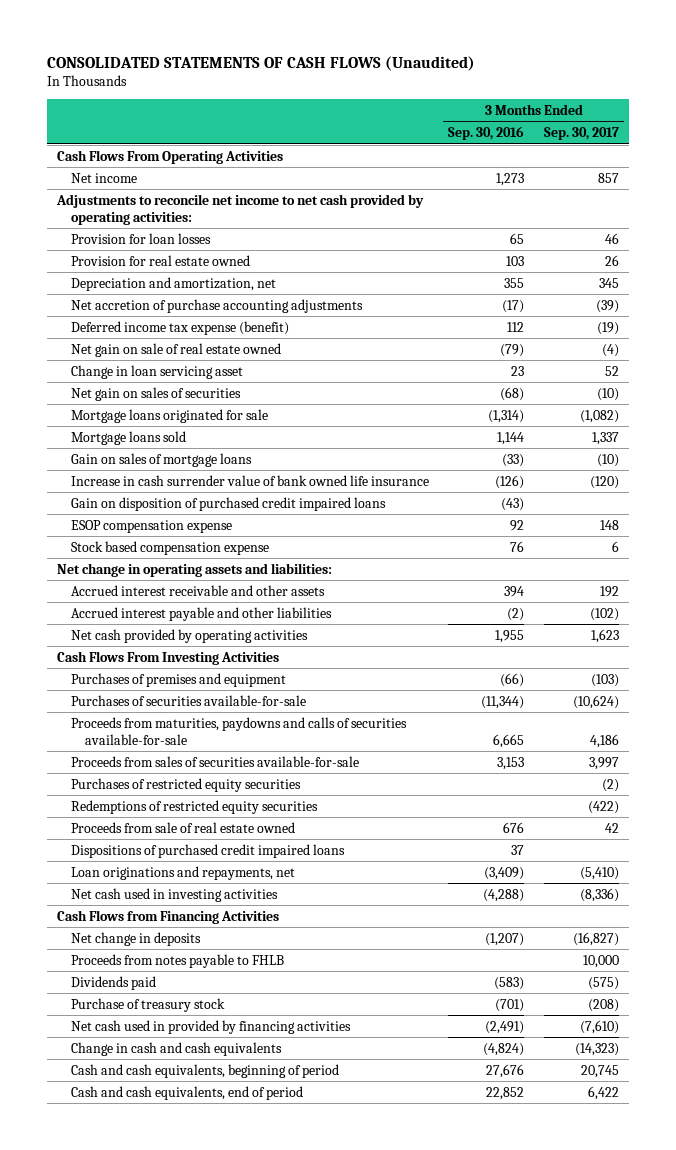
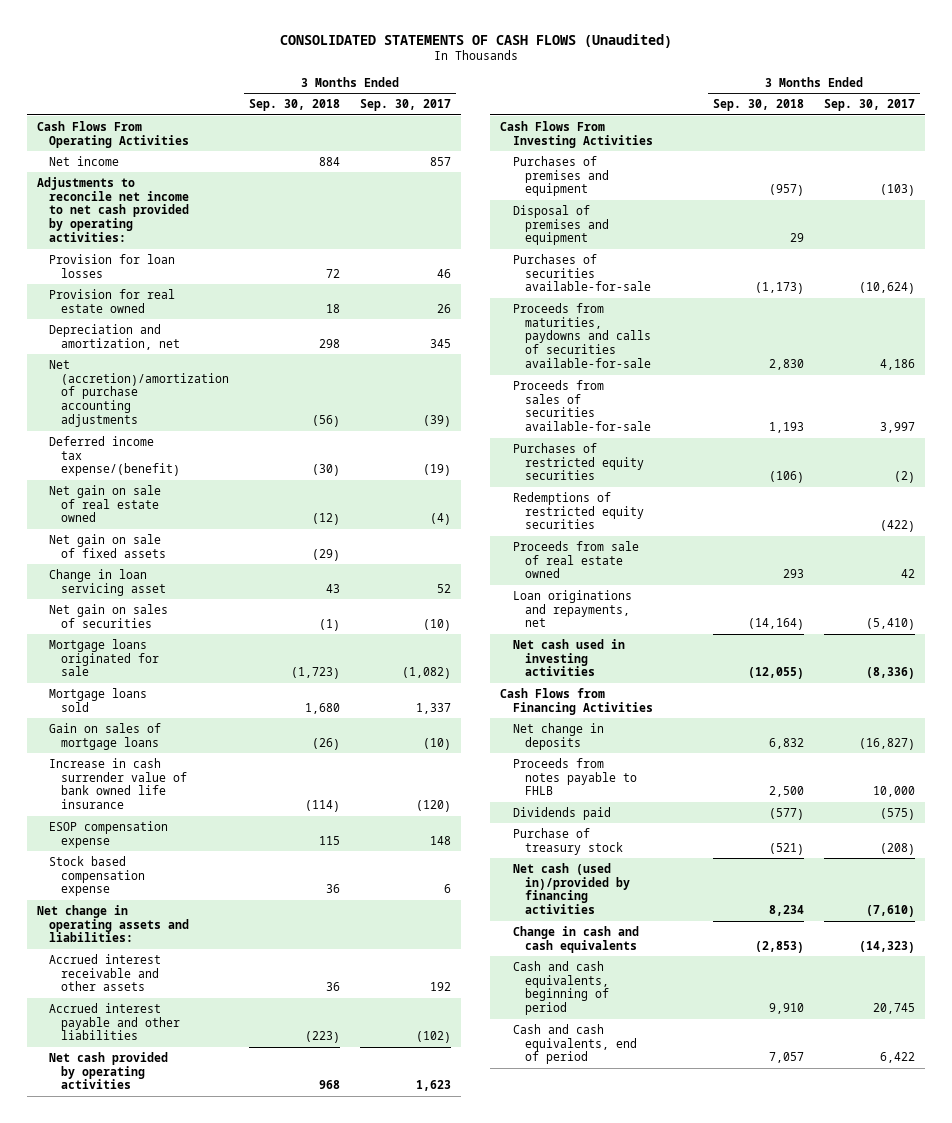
[448,126,525,141] Sep. 30, 2016 -> none
none -> [249,99,341,112] Sep. 30, 2018
[70,298,363,313] Net accretion of purchase accounting adjustments -> [49,359,230,428] Net (accretion)/amortization of purchase accounting adjustments
[70,320,289,335] Deferred income tax expense (benefit) -> [49,435,181,477] Deferred income tax expense/(benefit)
none -> [49,533,167,558] Net gain on sale of fixed assets
[70,496,386,511] Gain on disposition of purchased credit impaired loans -> none
none -> [512,204,610,246] Disposal of premises and equipment
[70,843,345,858] Dispositions of purchased credit impaired loans -> none
[70,1019,351,1034] Net cash used in provided by financing activities -> [512,862,631,915] Net cash (used in)/provided by financing activities

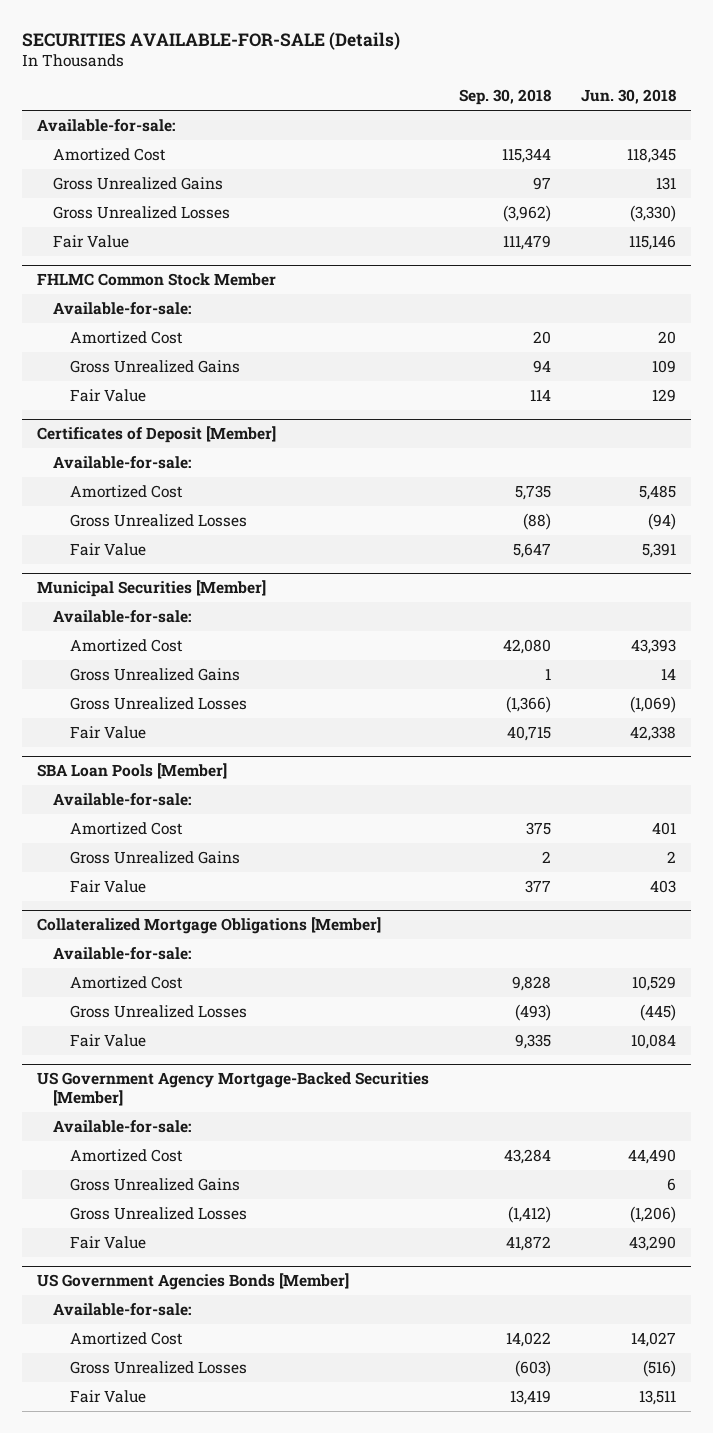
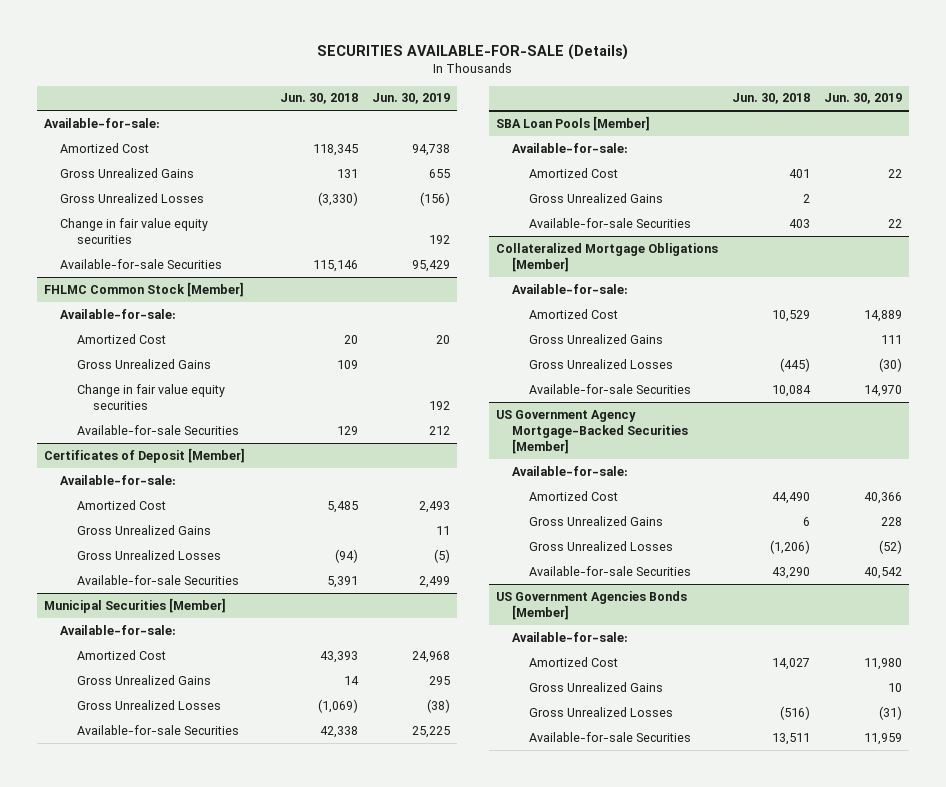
[458,89,551,106] Sep. 30, 2018 -> none
none -> [372,93,451,105] Jun. 30, 2019
none -> [60,217,209,244] Change in fair value equity securities
[53,234,130,248] Fair Value -> [60,258,223,269] Available-for-sale Securities
[36,273,276,287] FHLMC Common Stock Member -> [43,281,244,297] FHLMC Common Stock [Member]
none -> [76,383,225,410] Change in fair value equity securities
[69,388,146,402] Fair Value -> [76,424,239,435] Available-for-sale Securities
none -> [76,524,211,535] Gross Unrealized Gains
[69,542,146,556] Fair Value -> [76,574,239,585] Available-for-sale Securities
[69,725,146,739] Fair Value -> [76,724,239,735] Available-for-sale Securities
[69,879,146,893] Fair Value -> [528,217,691,228] Available-for-sale Securities
none -> [528,333,663,344] Gross Unrealized Gains
[69,1033,146,1047] Fair Value -> [528,383,691,394] Available-for-sale Securities
[69,1235,146,1249] Fair Value -> [528,565,691,576] Available-for-sale Securities
none -> [528,681,663,692] Gross Unrealized Gains
[69,1389,146,1403] Fair Value -> [528,731,691,742] Available-for-sale Securities

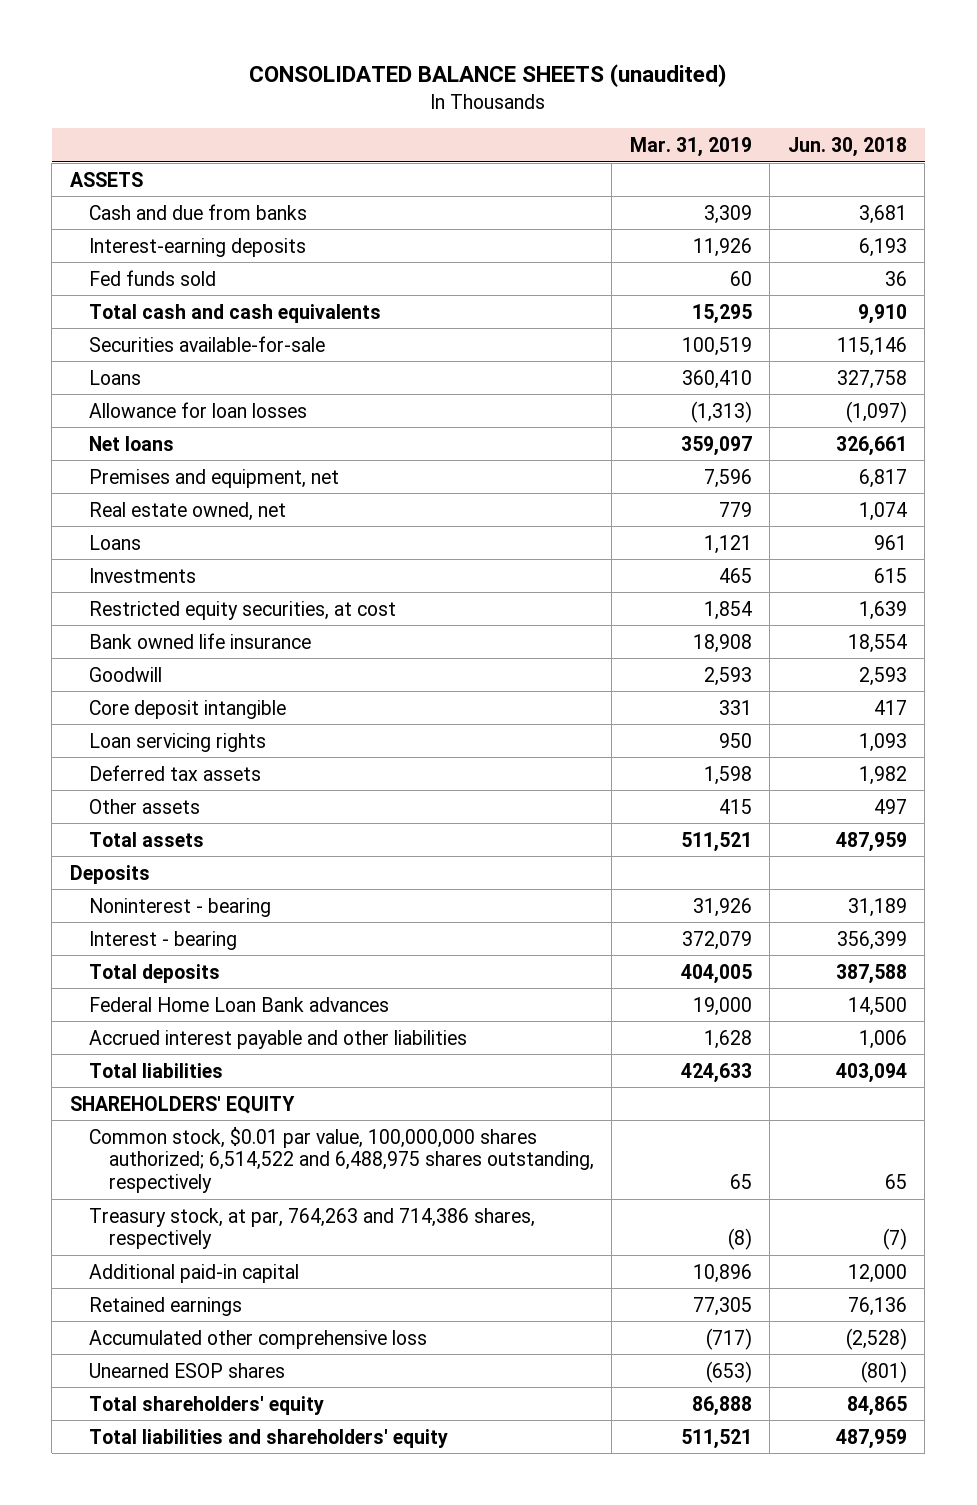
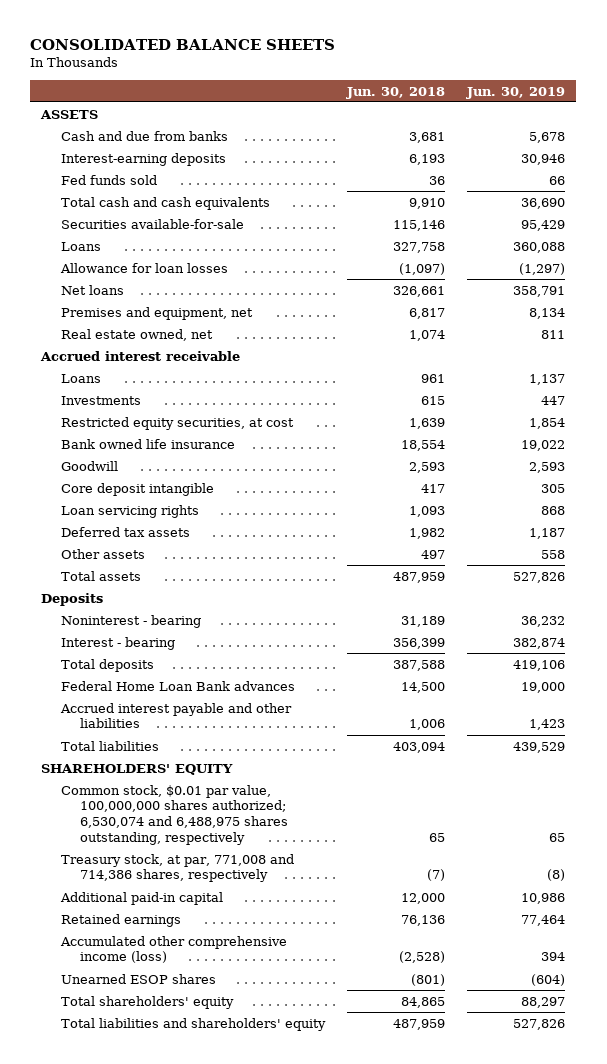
[249,64,727,88] CONSOLIDATED BALANCE SHEETS (unaudited) -> [30,38,336,50] CONSOLIDATED BALANCE SHEETS
[629,136,752,157] Mar. 31, 2019 -> none
none -> [466,86,566,99] Jun. 30, 2019
none -> [40,350,241,361] Accrued interest receivable
[89,1126,594,1193] Common stock, $0.01 par value, 100,000,000 shares authorized; 6,514,522 and 6,488,975 shares outstanding, respectively -> [60,784,288,845] Common stock, $0.01 par value, 100,000,000 shares authorized; 6,530,074 and 6,488,975 shares outstanding, respectively
[89,1207,536,1250] Treasury stock, at par, 764,263 and 714,386 shares, respectively -> [60,853,294,883] Treasury stock, at par, 771,008 and 714,386 shares, respectively
[89,1329,428,1349] Accumulated other comprehensive loss -> [59,935,287,964] Accumulated other comprehensive income (loss)

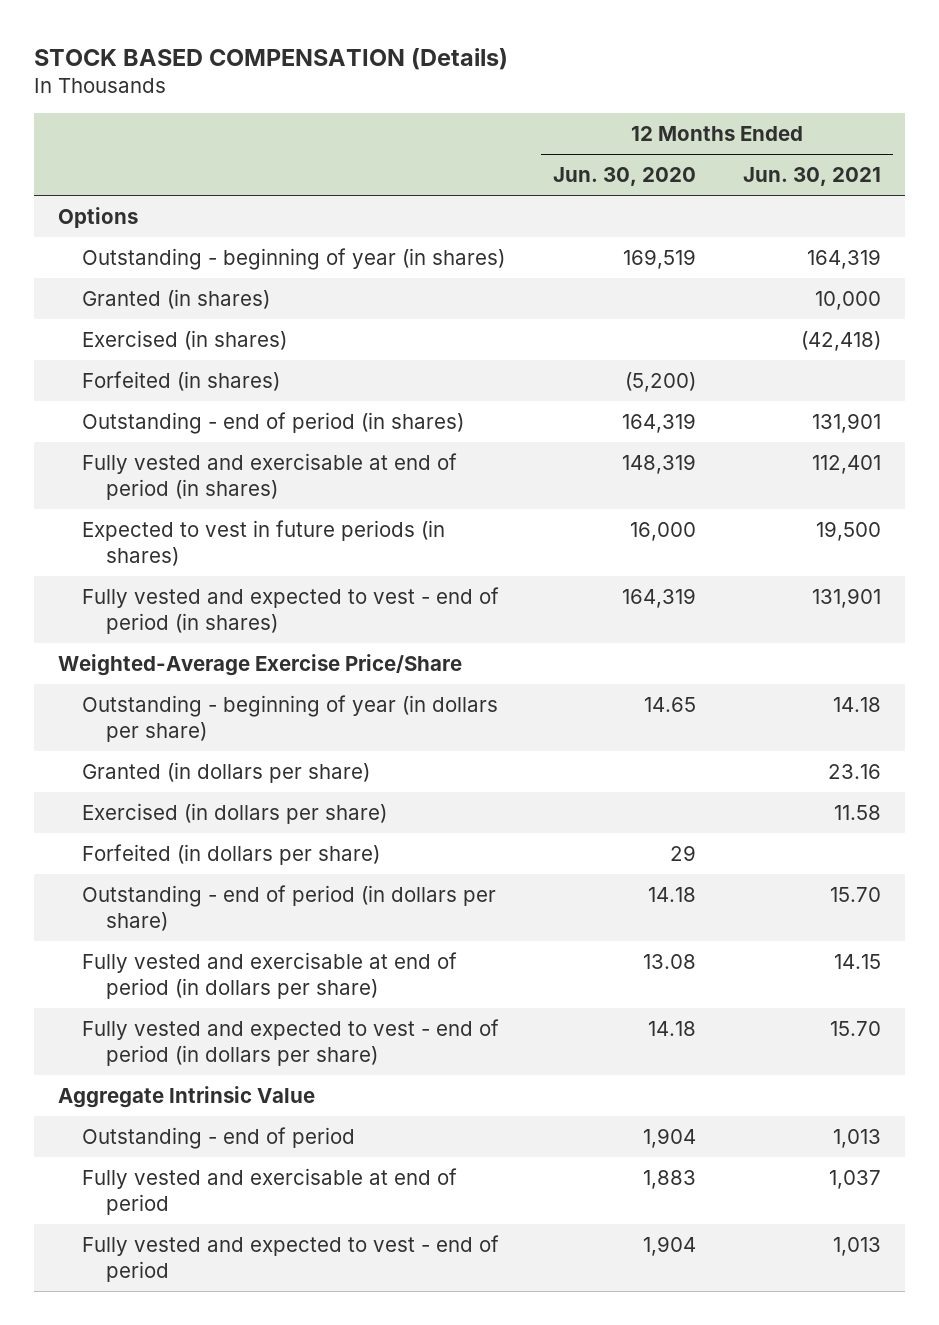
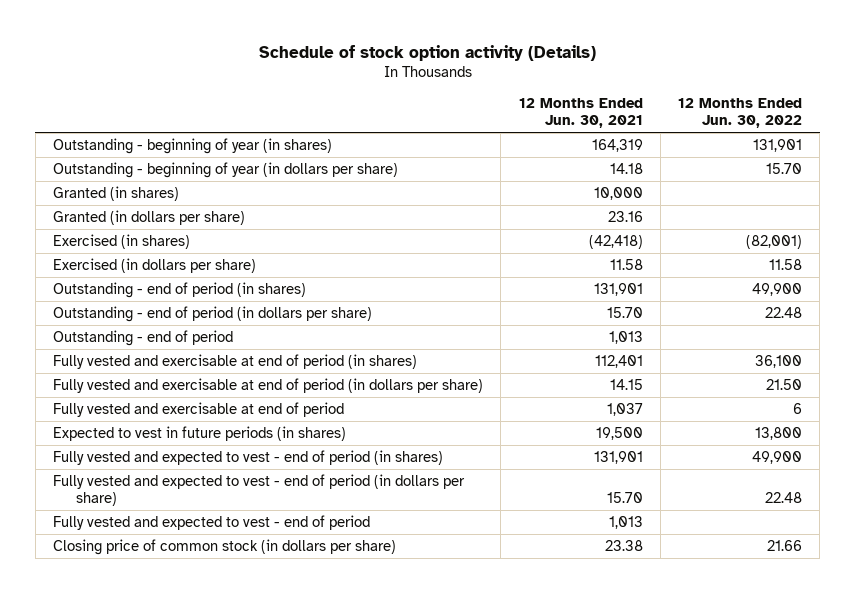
[34,47,509,70] STOCK BASED COMPENSATION (Details) -> [258,44,596,61] Schedule of stock option activity (Details)
[552,167,696,187] Jun. 30, 2020 -> none
none -> [678,98,803,129] 12 Months Ended Jun. 30, 2022
[57,206,138,228] Options -> none
[81,694,498,742] Outstanding - beginning of year (in dollars per share) -> [53,162,399,179] Outstanding - beginning of year (in dollars per share)
[81,761,370,783] Granted (in dollars per share) -> [53,210,246,226] Granted (in dollars per share)
[81,370,280,391] Forfeited (in shares) -> none
[81,802,387,824] Exercised (in dollars per share) -> [53,258,257,274] Exercised (in dollars per share)
[81,884,496,931] Outstanding - end of period (in dollars per share) -> [53,306,373,323] Outstanding - end of period (in dollars per share)
[81,1126,355,1149] Outstanding - end of period -> [53,330,234,347] Outstanding - end of period
[81,951,457,999] Fully vested and exercisable at end of period (in dollars per share) -> [53,378,484,394] Fully vested and exercisable at end of period (in dollars per share)
[81,1167,457,1215] Fully vested and exercisable at end of period -> [53,402,345,418] Fully vested and exercisable at end of period
[57,653,462,676] Weighted-Average Exercise Price/Share -> none
[81,843,380,865] Forfeited (in dollars per share) -> none
[57,1085,315,1108] Aggregate Intrinsic Value -> none
none -> [53,539,397,556] Closing price of common stock (in dollars per share)

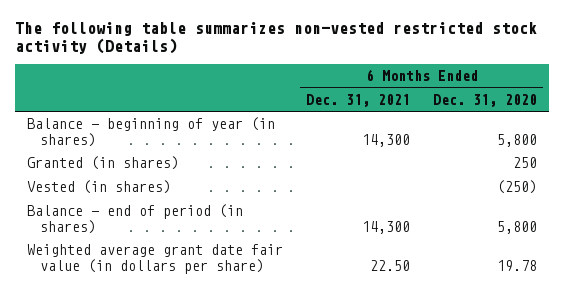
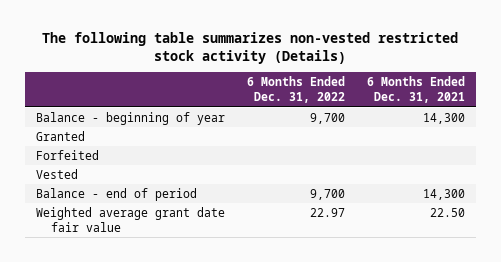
[433,94,538,108] Dec. 31, 2020 -> none
none -> [246,76,345,104] 6 Months Ended Dec. 31, 2022
[26,117,275,147] Balance - beginning of year (in shares) -> [35,111,225,125] Balance - beginning of year
[26,156,179,171] Granted (in shares) -> [35,130,85,141] Granted
none -> [35,149,99,160] Forfeited
[26,180,171,195] Vested (in shares) -> [35,168,78,179] Vested
[26,204,243,234] Balance - end of period (in shares) -> [35,187,197,201] Balance - end of period
[26,244,283,274] Weighted average grant date fair value (in dollars per share) -> [35,206,225,232] Weighted average grant date fair value

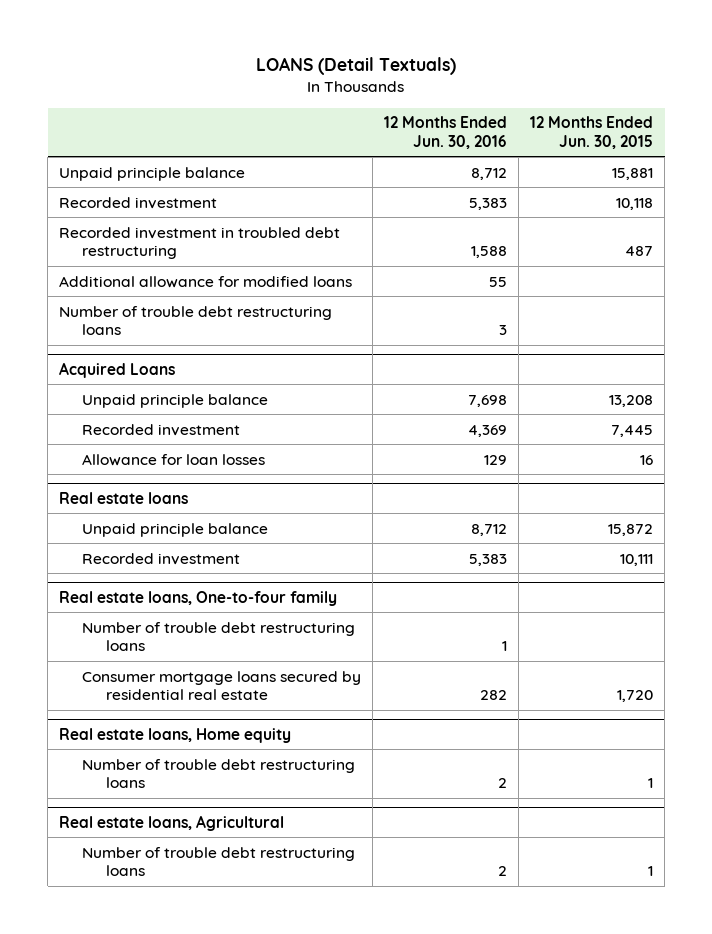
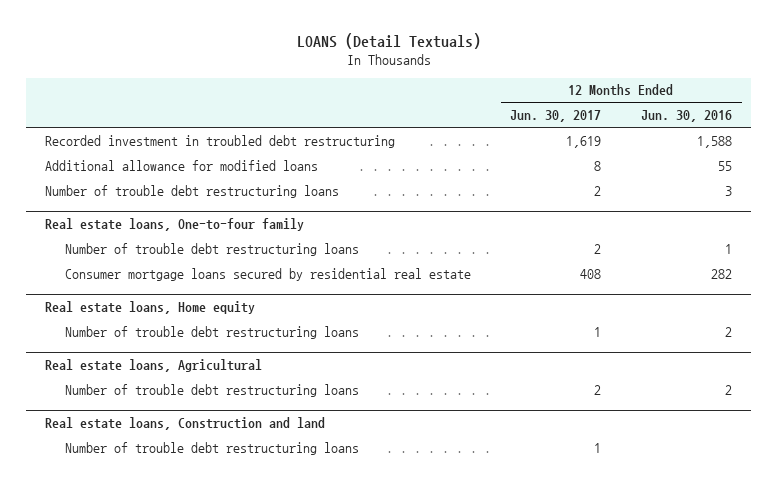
[530,116,654,149] 12 Months Ended Jun. 30, 2015 -> none
none -> [510,110,602,123] Jun. 30, 2017
[59,166,246,181] Unpaid principle balance -> none
[59,196,218,209] Recorded investment -> none
[59,361,176,378] Acquired Loans -> none
[82,393,269,408] Unpaid principle balance -> none
[82,423,241,436] Recorded investment -> none
[82,453,266,466] Allowance for loan losses -> none
[59,491,189,504] Real estate loans -> none
[82,522,269,537] Unpaid principle balance -> none
[82,552,241,565] Recorded investment -> none
none -> [45,416,326,430] Real estate loans, Construction and land
none -> [65,441,360,455] Number of trouble debt restructuring loans

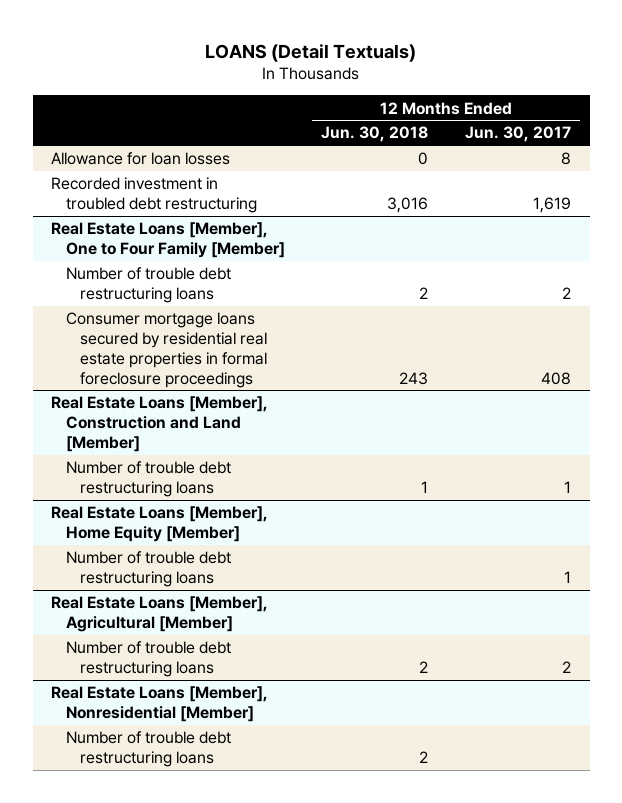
[640,110,732,123] Jun. 30, 2016 -> none
none -> [321,126,429,143] Jun. 30, 2018
none -> [51,152,231,166] Allowance for loan losses
[45,159,319,171] Additional allowance for modified loans -> none
[45,184,340,198] Number of trouble debt restructuring loans -> none
[45,217,305,231] Real estate loans, One-to-four family -> [51,222,285,258] Real Estate Loans [Member], One to Four Family [Member]
[45,300,256,314] Real estate loans, Home equity -> none
[65,267,472,281] Consumer mortgage loans secured by residential real estate -> [65,312,268,388] Consumer mortgage loans secured by residential real estate properties in formal foreclosure proceedings
none -> [51,396,269,452] Real Estate Loans [Member], Construction and Land [Member]
[45,358,263,372] Real estate loans, Agricultural -> none
[65,383,360,397] Number of trouble debt restructuring loans -> none
[45,416,326,430] Real estate loans, Construction and land -> none
none -> [51,506,269,542] Real Estate Loans [Member], Home Equity [Member]
none -> [51,596,269,632] Real Estate Loans [Member], Agricultural [Member]
none -> [65,641,231,677] Number of trouble debt restructuring loans
none -> [51,686,269,722] Real Estate Loans [Member], Nonresidential [Member]
none -> [65,731,231,767] Number of trouble debt restructuring loans

